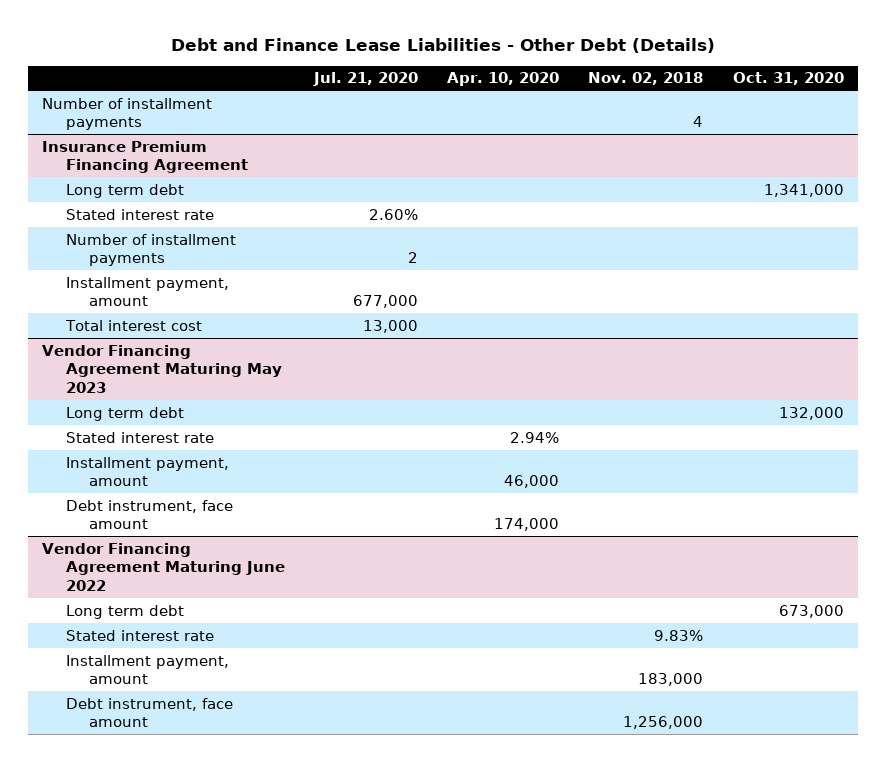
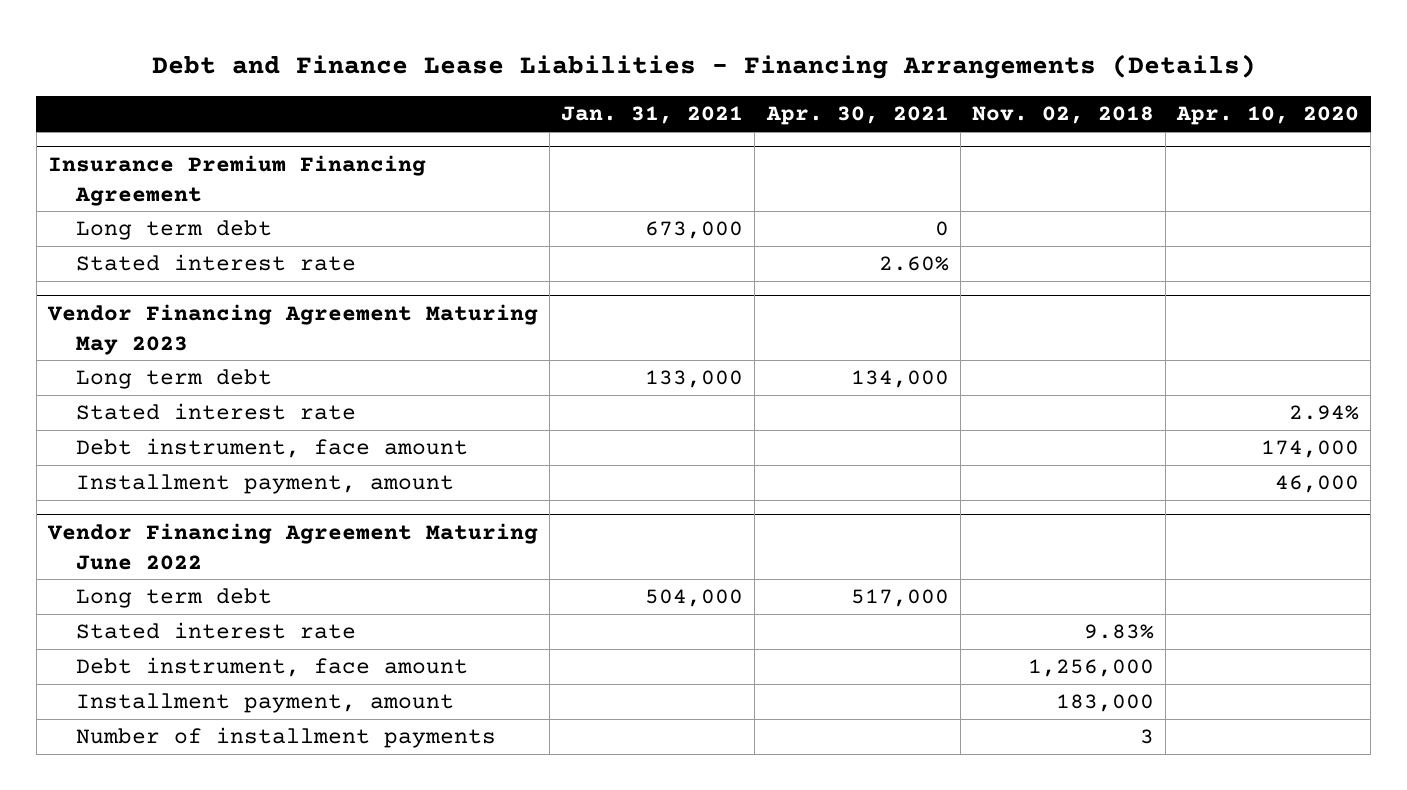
[171,37,716,53] Debt and Finance Lease Liabilities - Other Debt (Details) -> [151,53,1256,79] Debt and Finance Lease Liabilities - Financing Arrangements (Details)
[312,72,418,87] Jul. 21, 2020 -> none
[732,72,844,86] Oct. 31, 2020 -> none
none -> [561,106,744,125] Jan. 31, 2021
none -> [765,106,949,126] Apr. 30, 2021
[42,97,213,131] Number of installment payments -> none
[65,233,236,267] Number of installment payments -> none
[65,276,229,307] Installment payment, amount -> none
[64,319,202,331] Total interest cost -> none
[65,456,229,487] Installment payment, amount -> [76,474,455,495] Installment payment, amount
[65,654,229,685] Installment payment, amount -> [76,693,455,714] Installment payment, amount
none -> [76,727,497,749] Number of installment payments

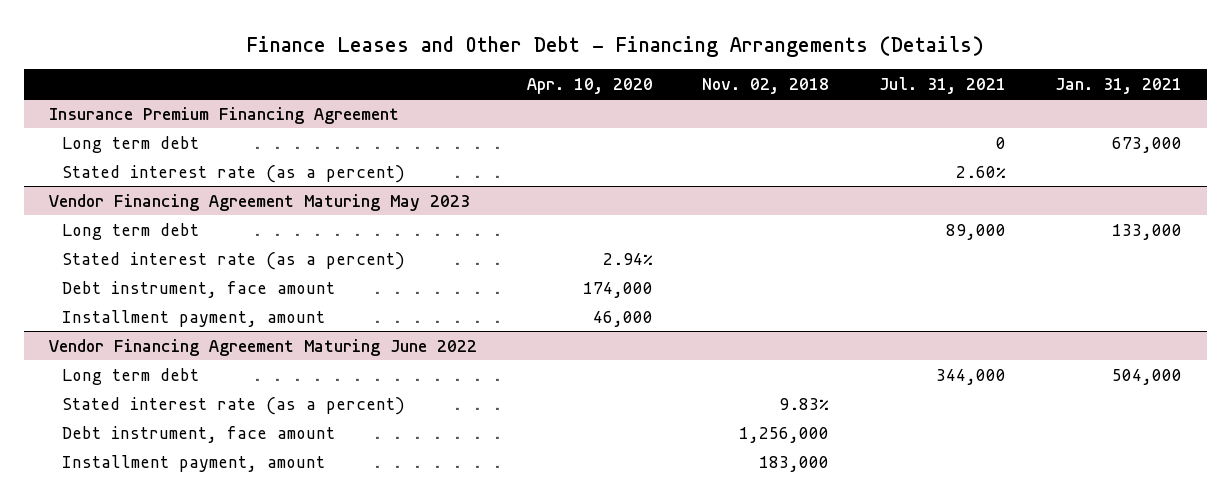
[151,53,1256,79] Debt and Finance Lease Liabilities - Financing Arrangements (Details) -> [246,35,984,57] Finance Leases and Other Debt - Financing Arrangements (Details)
[765,106,949,126] Apr. 30, 2021 -> none
none -> [878,76,1006,94] Jul. 31, 2021
[76,254,357,272] Stated interest rate -> [61,164,405,183] Stated interest rate (as a percent)
[76,403,357,421] Stated interest rate -> [61,251,405,270] Stated interest rate (as a percent)
[76,622,357,640] Stated interest rate -> [61,396,405,415] Stated interest rate (as a percent)
[76,727,497,749] Number of installment payments -> none

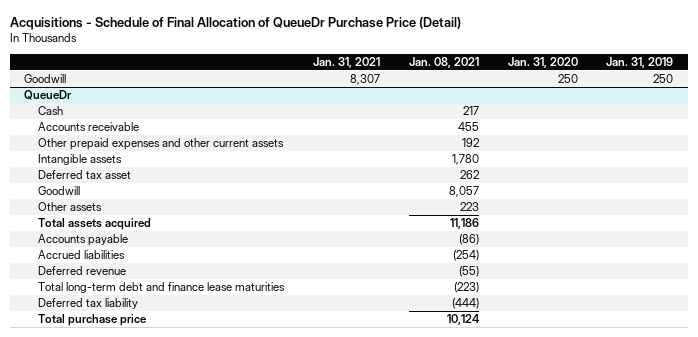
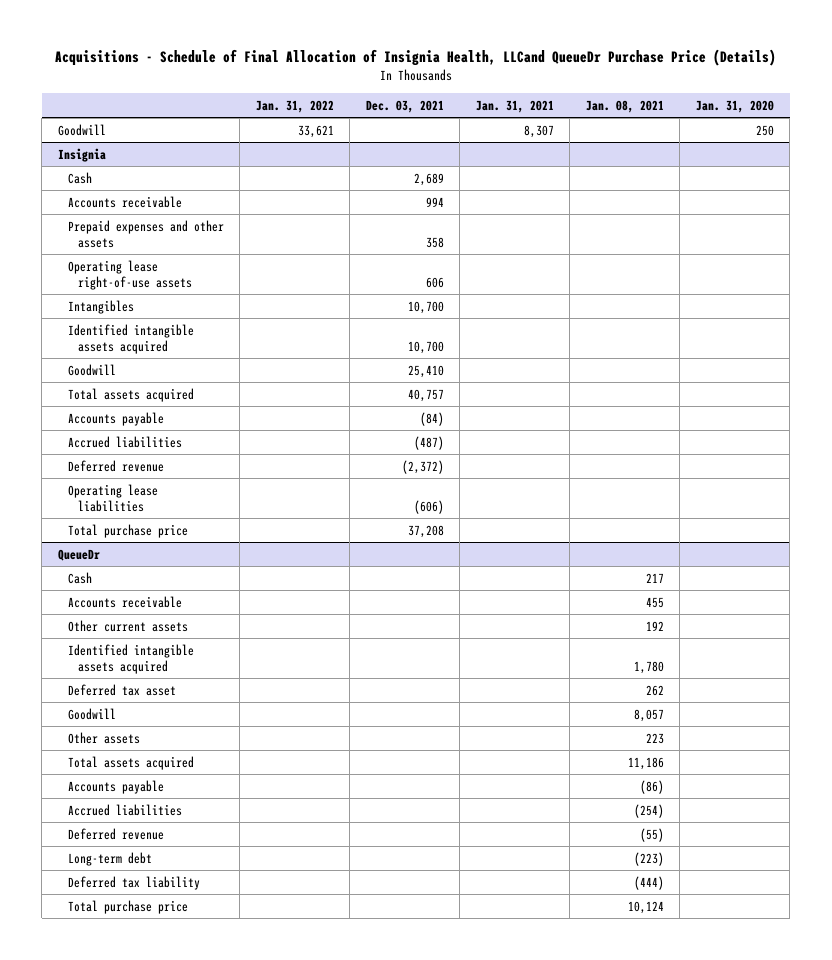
[9,17,461,31] Acquisitions - Schedule of Final Allocation of QueueDr Purchase Price (Detail) -> [54,49,776,67] Acquisitions - Schedule of Final Allocation of Insignia Health, LLCand QueueDr Purchase Price (Details)
[606,57,674,69] Jan. 31, 2019 -> none
none -> [255,100,334,114] Jan. 31, 2022
none -> [365,100,444,114] Dec. 03, 2021
none -> [57,147,106,162] Insignia
none -> [67,171,92,184] Cash
none -> [67,195,182,208] Accounts receivable
none -> [67,219,224,248] Prepaid expenses and other assets
none -> [67,259,192,290] Operating lease right-of-use assets
none -> [67,299,134,314] Intangibles
none -> [67,323,194,354] Identified intangible assets acquired
none -> [67,363,116,376] Goodwill
none -> [67,387,194,402] Total assets acquired
none -> [67,411,164,426] Accounts payable
none -> [67,435,182,448] Accrued liabilities
none -> [67,459,164,472] Deferred revenue
none -> [67,483,158,512] Operating lease liabilities
none -> [67,523,188,538] Total purchase price
[37,138,284,151] Other prepaid expenses and other current assets -> [67,619,188,632] Other current assets
[37,154,122,166] Intangible assets -> [67,643,194,674] Identified intangible assets acquired
[37,282,285,294] Total long-term debt and finance lease maturities -> [67,851,152,866] Long-term debt

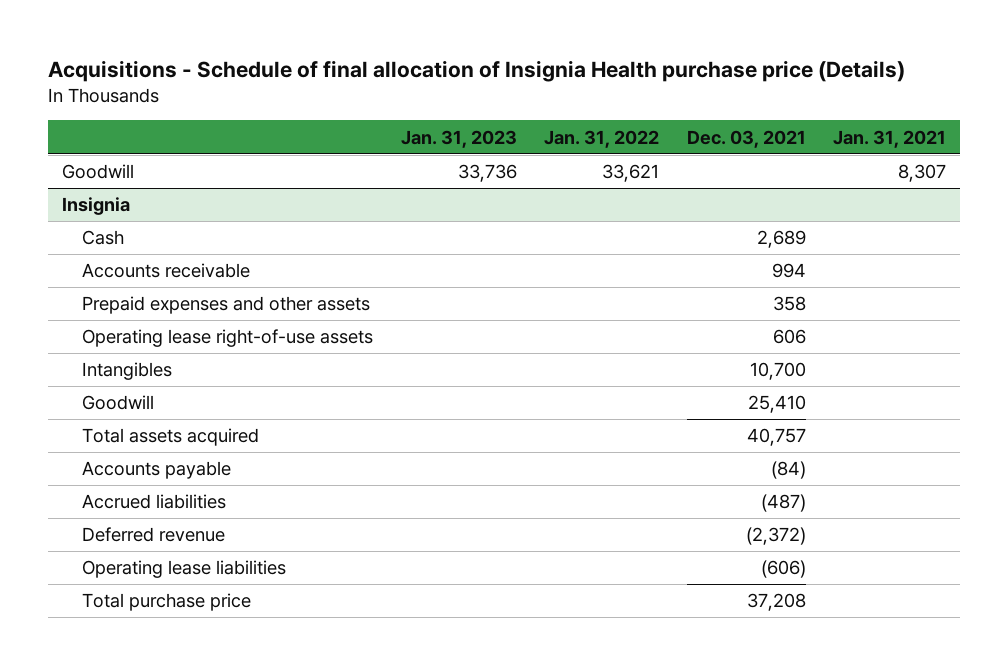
[54,49,776,67] Acquisitions - Schedule of Final Allocation of Insignia Health, LLCand QueueDr Purchase Price (Details) -> [48,59,906,82] Acquisitions - Schedule of final allocation of Insignia Health purchase price (Details)
[585,100,664,114] Jan. 08, 2021 -> none
[695,100,774,114] Jan. 31, 2020 -> none
none -> [400,129,517,148] Jan. 31, 2023
[67,323,194,354] Identified intangible assets acquired -> none
[57,548,100,561] QueueDr -> none
[67,571,92,584] Cash -> none
[67,595,182,608] Accounts receivable -> none
[67,619,188,632] Other current assets -> none
[67,643,194,674] Identified intangible assets acquired -> none
[67,683,176,696] Deferred tax asset -> none
[67,707,116,720] Goodwill -> none
[67,731,140,744] Other assets -> none
[67,755,194,770] Total assets acquired -> none
[67,779,164,794] Accounts payable -> none
[67,803,182,816] Accrued liabilities -> none
[67,827,164,840] Deferred revenue -> none
[67,851,152,866] Long-term debt -> none
[67,875,200,890] Deferred tax liability -> none
[67,899,188,914] Total purchase price -> none

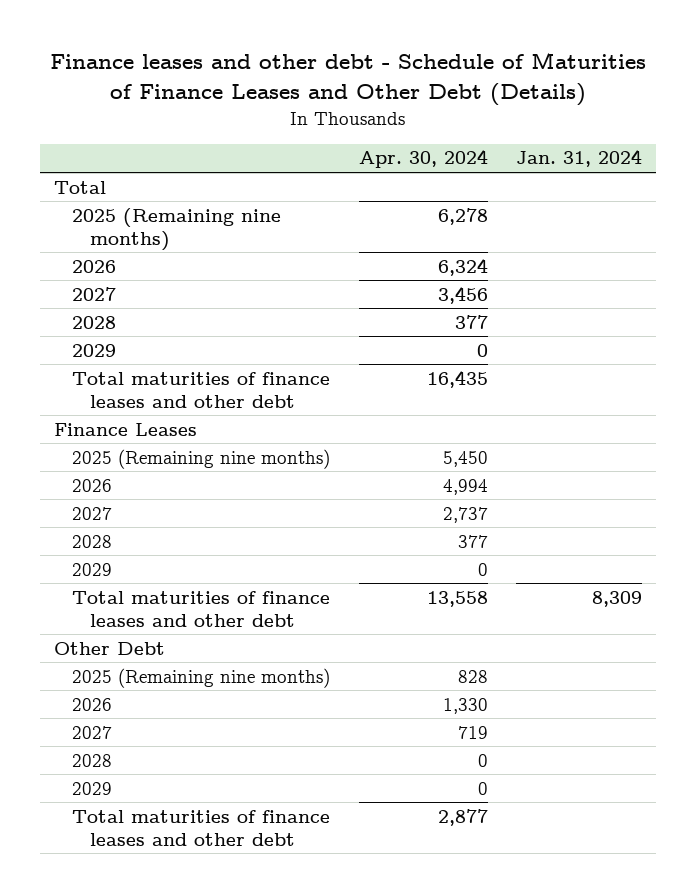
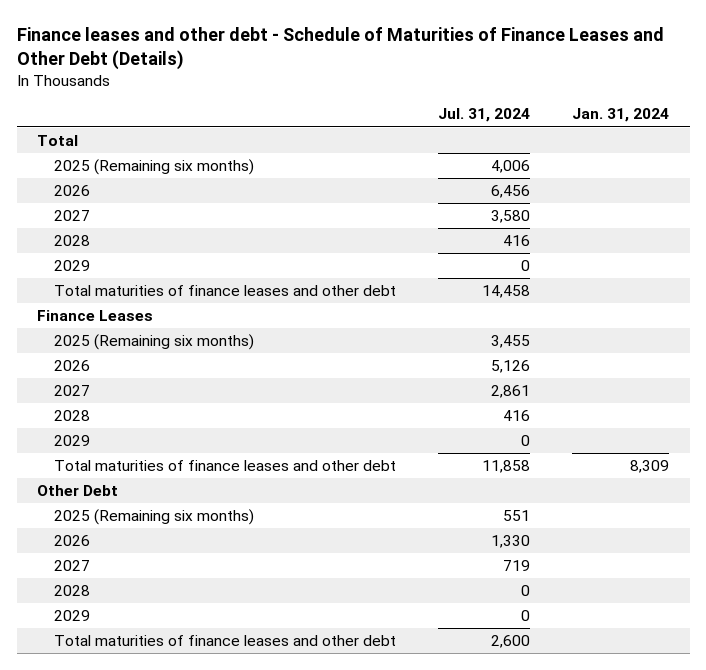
[358,149,488,169] Apr. 30, 2024 -> none
none -> [438,108,531,123] Jul. 31, 2024
[72,207,282,251] 2025 (Remaining nine months) -> [54,159,255,176] 2025 (Remaining six months)
[72,448,331,469] 2025 (Remaining nine months) -> [54,334,255,351] 2025 (Remaining six months)
[72,667,331,688] 2025 (Remaining nine months) -> [54,509,255,526] 2025 (Remaining six months)

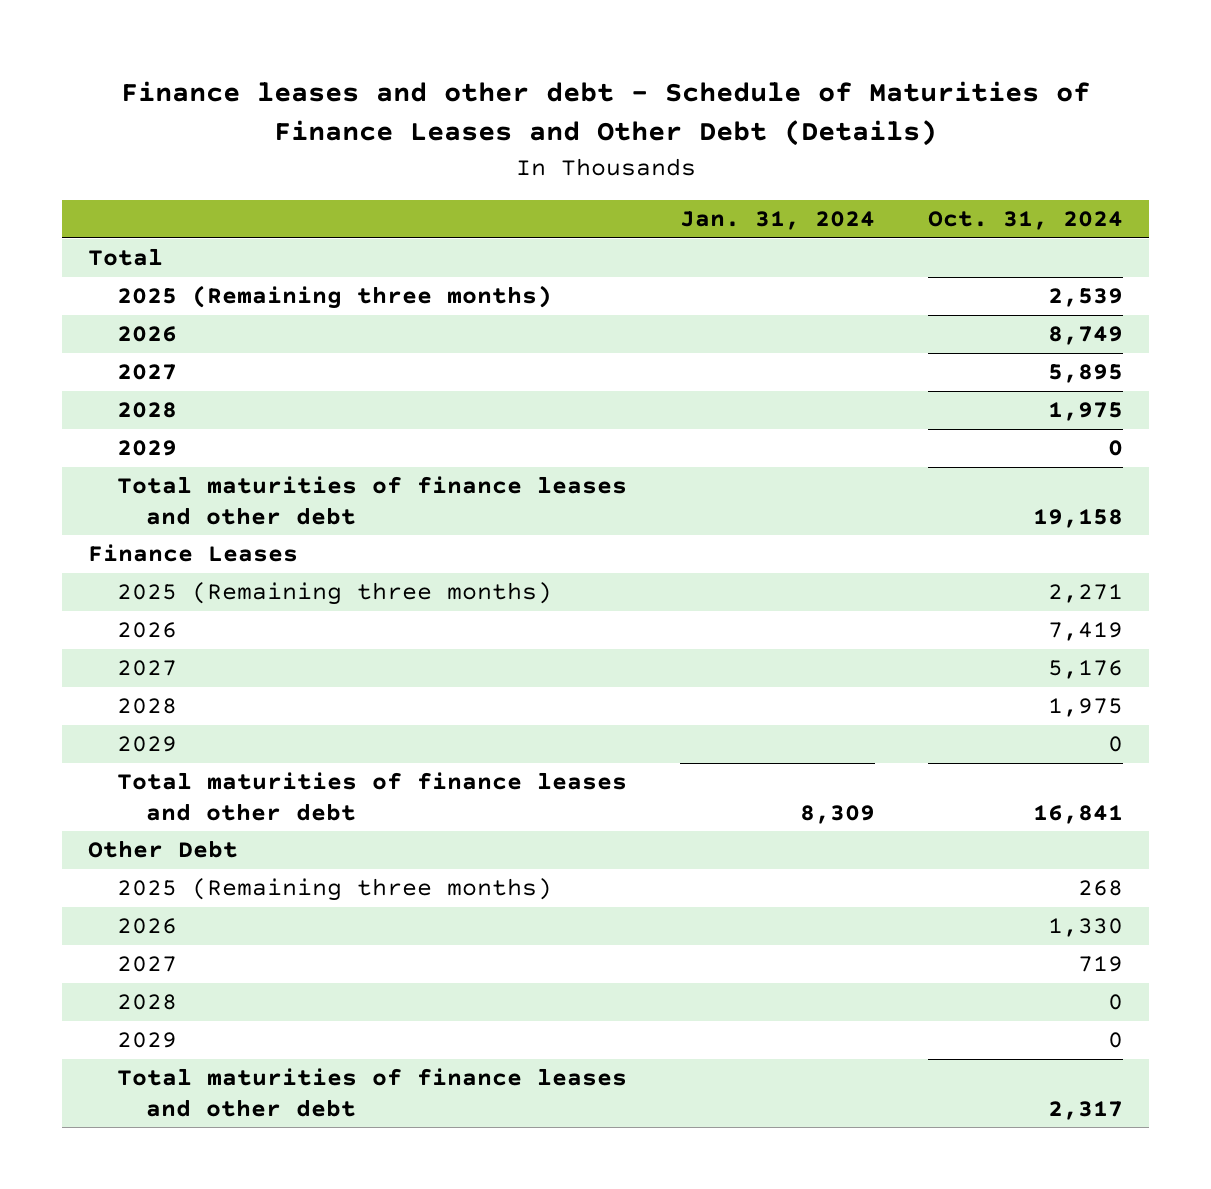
[438,108,531,123] Jul. 31, 2024 -> none
none -> [927,211,1123,231] Oct. 31, 2024
[54,159,255,176] 2025 (Remaining six months) -> [117,285,553,310] 2025 (Remaining three months)
[54,334,255,351] 2025 (Remaining six months) -> [117,582,553,606] 2025 (Remaining three months)
[54,509,255,526] 2025 (Remaining six months) -> [117,878,553,902] 2025 (Remaining three months)

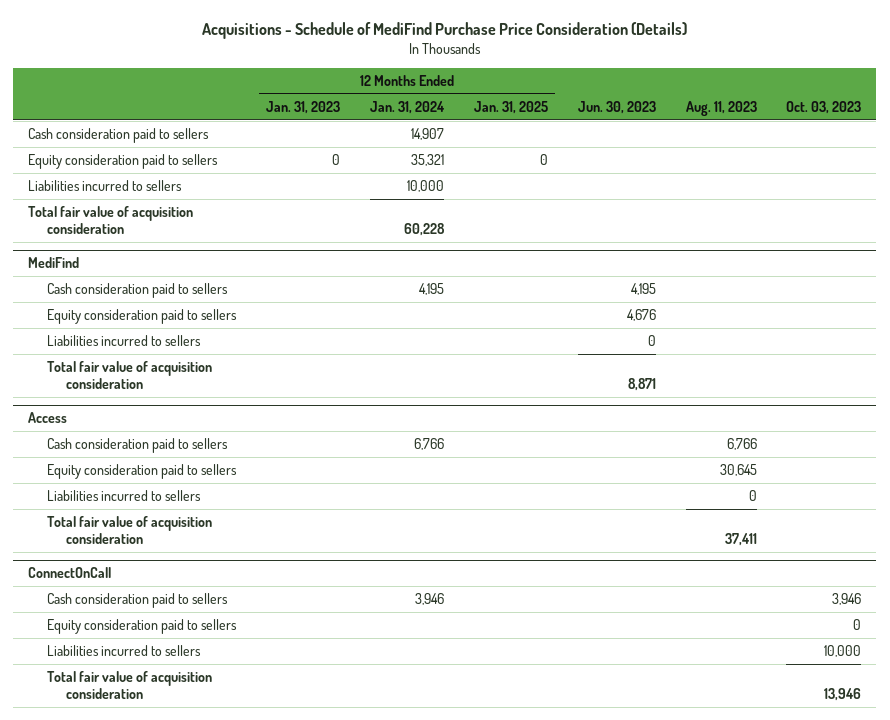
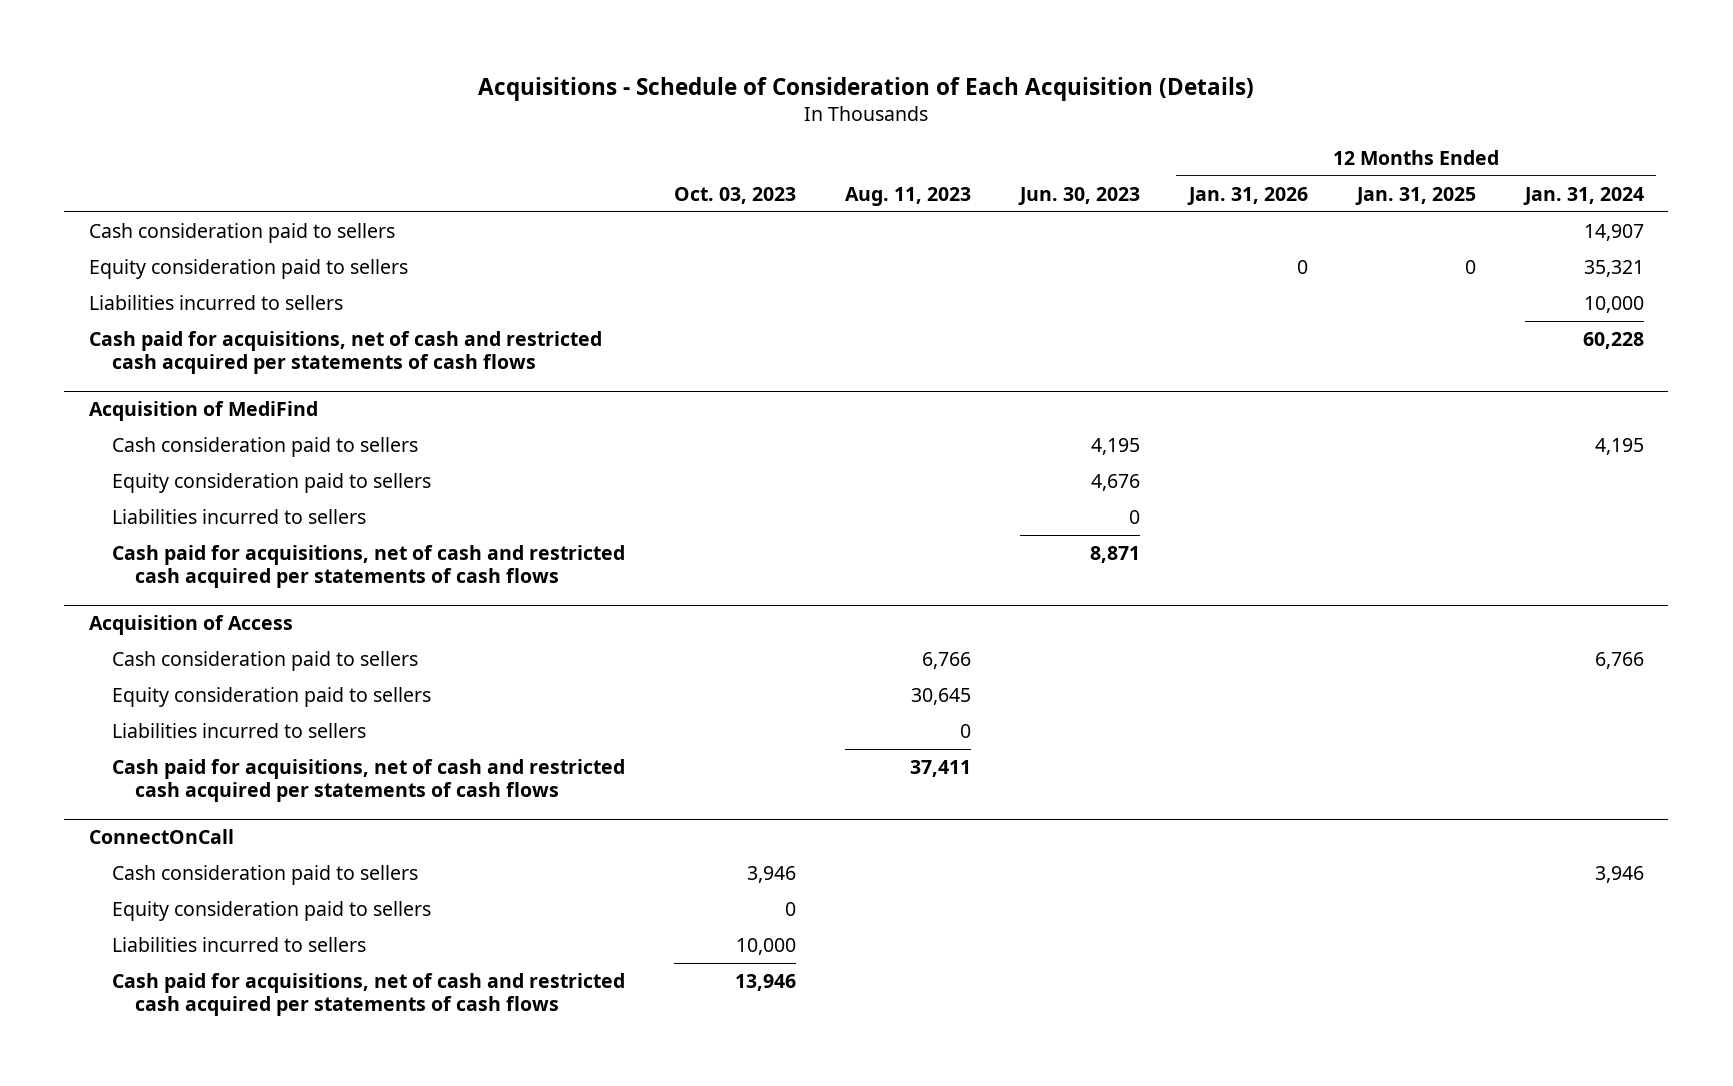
[201,21,687,39] Acquisitions - Schedule of MediFind Purchase Price Consideration (Details) -> [478,76,1255,101] Acquisitions - Schedule of Consideration of Each Acquisition (Details)
[266,100,341,114] Jan. 31, 2023 -> none
none -> [1186,186,1308,205] Jan. 31, 2026
[28,206,194,234] Total fair value of acquisition consideration -> [88,330,602,374] Cash paid for acquisitions, net of cash and restricted cash acquired per statements of cash flows
[28,257,80,269] MediFind -> [88,401,318,422] Acquisition of MediFind
[47,361,213,389] Total fair value of acquisition consideration -> [111,544,625,588] Cash paid for acquisitions, net of cash and restricted cash acquired per statements of cash flows
[28,412,68,424] Access -> [88,615,293,636] Acquisition of Access
[47,516,213,544] Total fair value of acquisition consideration -> [111,758,625,802] Cash paid for acquisitions, net of cash and restricted cash acquired per statements of cash flows
[47,671,213,699] Total fair value of acquisition consideration -> [111,972,625,1016] Cash paid for acquisitions, net of cash and restricted cash acquired per statements of cash flows

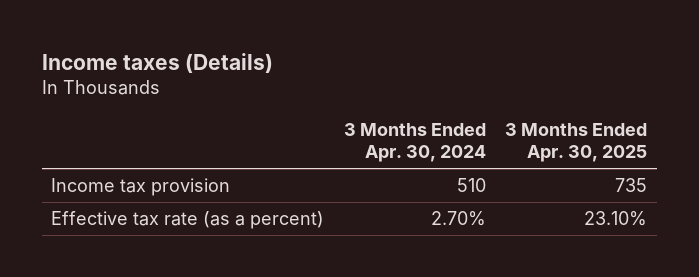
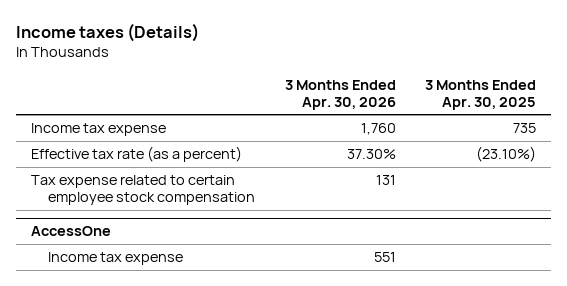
[343,122,486,162] 3 Months Ended Apr. 30, 2024 -> none
none -> [284,79,396,110] 3 Months Ended Apr. 30, 2026
[51,178,231,197] Income tax provision -> [30,123,166,137] Income tax expense
[584,211,648,227] 23.10% -> [476,146,537,163] (23.10%)
none -> [30,175,256,205] Tax expense related to certain employee stock compensation
none -> [30,226,111,237] AccessOne
none -> [48,252,184,266] Income tax expense

